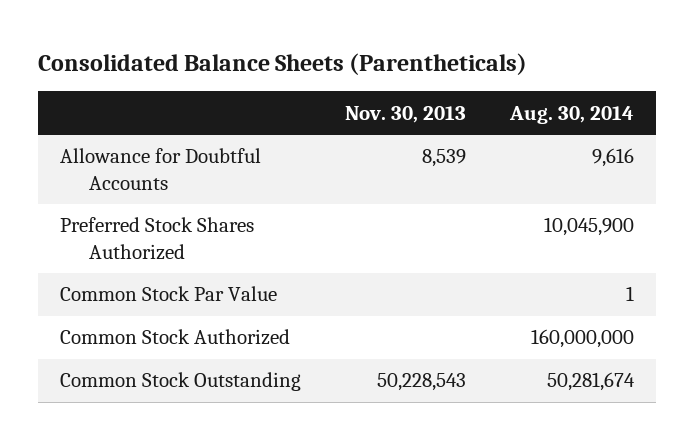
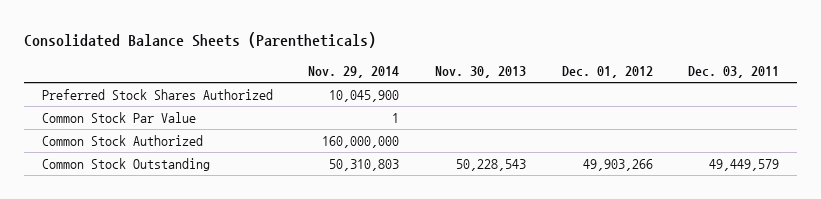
[509,105,635,124] Aug. 30, 2014 -> none
none -> [308,66,400,79] Nov. 29, 2014
none -> [561,66,653,79] Dec. 01, 2012
none -> [688,66,780,79] Dec. 03, 2011
[60,148,262,190] Allowance for Doubtful Accounts -> none

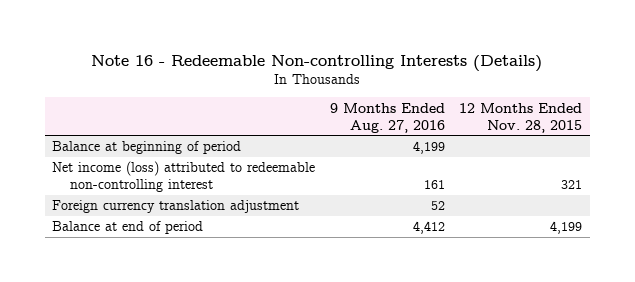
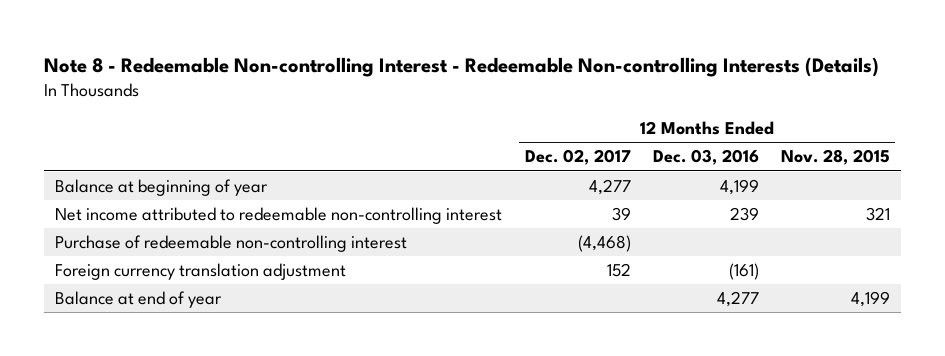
[91,54,543,72] Note 16 - Redeemable Non-controlling Interests (Details) -> [44,57,880,78] Note 8 - Redeemable Non-controlling Interest - Redeemable Non-controlling Interests (Details)
[329,102,445,133] 9 Months Ended Aug. 27, 2016 -> none
none -> [524,149,631,166] Dec. 02, 2017
none -> [652,149,759,166] Dec. 03, 2016
[52,141,242,155] Balance at beginning of period -> [55,179,269,197] Balance at beginning of year
[52,161,316,193] Net income (loss) attributed to redeemable non-controlling interest -> [55,207,503,225] Net income attributed to redeemable non-controlling interest
none -> [55,235,408,253] Purchase of redeemable non-controlling interest
[52,221,204,235] Balance at end of period -> [55,291,223,309] Balance at end of year

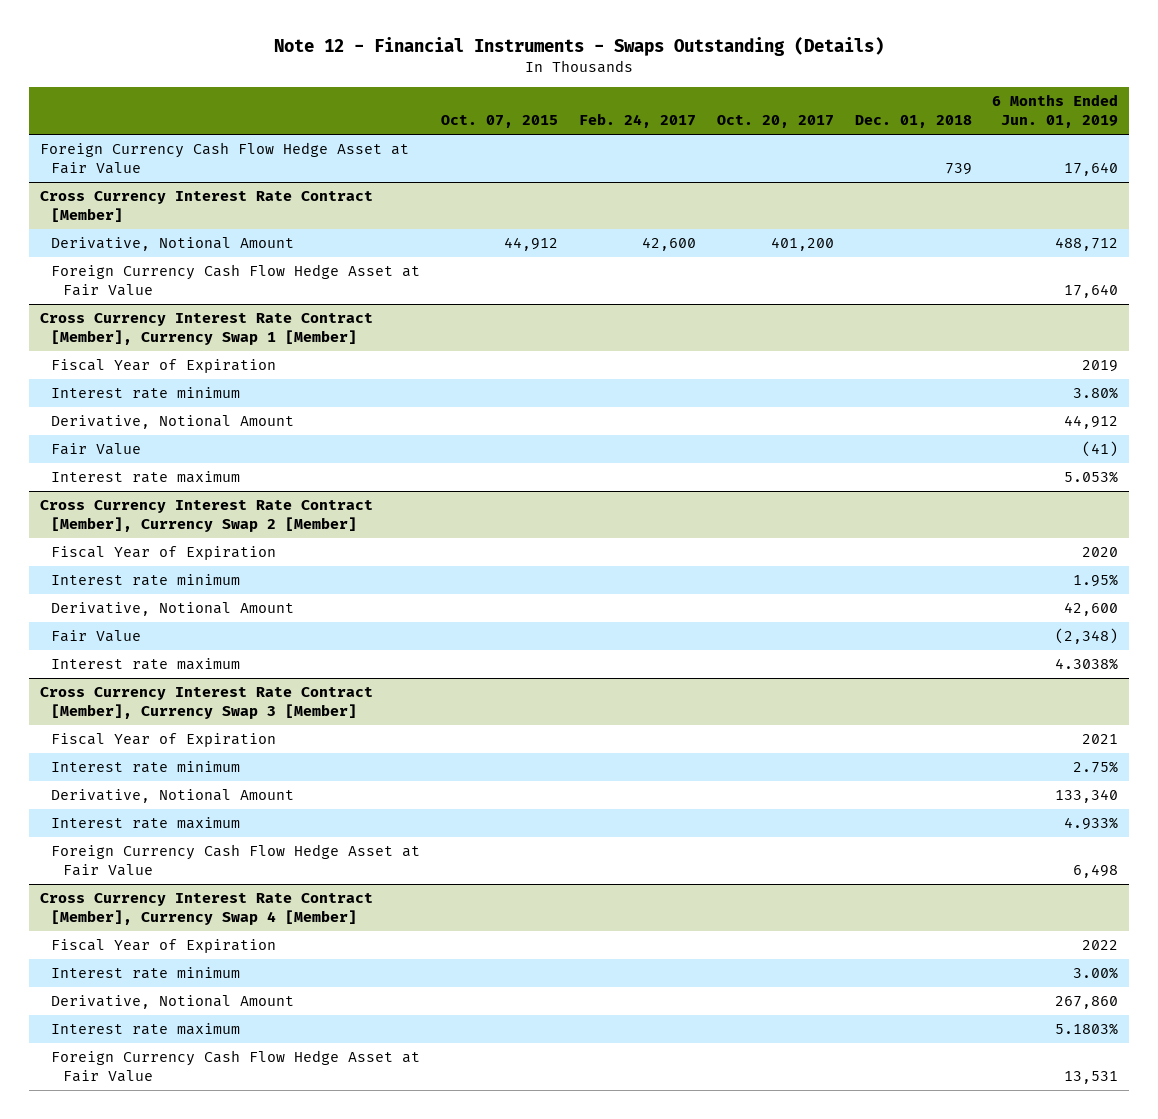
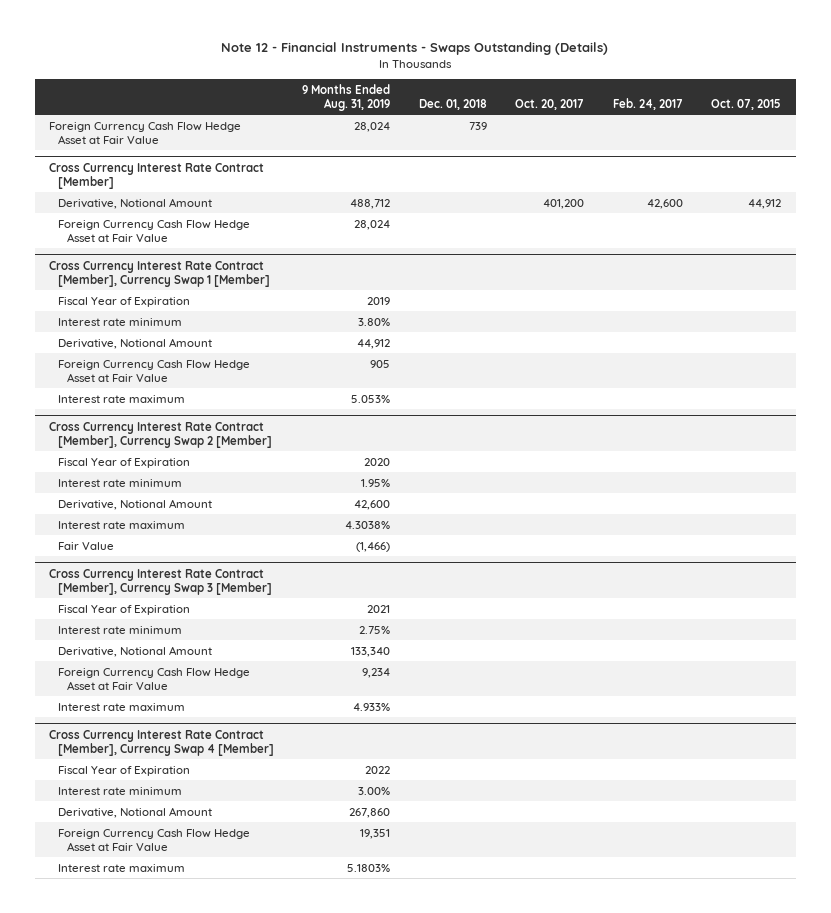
[992,94,1119,129] 6 Months Ended Jun. 01, 2019 -> none
none -> [302,83,391,111] 9 Months Ended Aug. 31, 2019
[51,443,142,456] Fair Value -> none
none -> [57,359,250,382] Foreign Currency Cash Flow Hedge Asset at Fair Value
[51,630,142,643] Fair Value -> [57,541,114,550] Fair Value
[51,817,241,830] Interest rate maximum -> [57,702,185,711] Interest rate maximum
[51,1023,241,1036] Interest rate maximum -> [57,863,185,872] Interest rate maximum

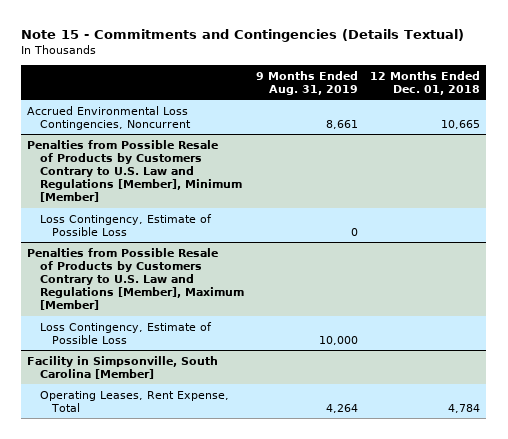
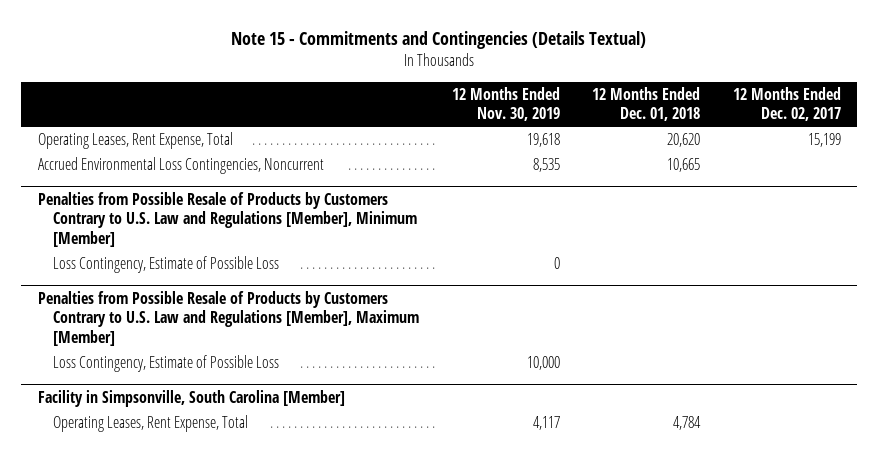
[255,70,358,95] 9 Months Ended Aug. 31, 2019 -> none
none -> [451,86,560,122] 12 Months Ended Nov. 30, 2019
none -> [732,86,841,122] 12 Months Ended Dec. 02, 2017
none -> [37,132,233,150] Operating Leases, Rent Expense, Total

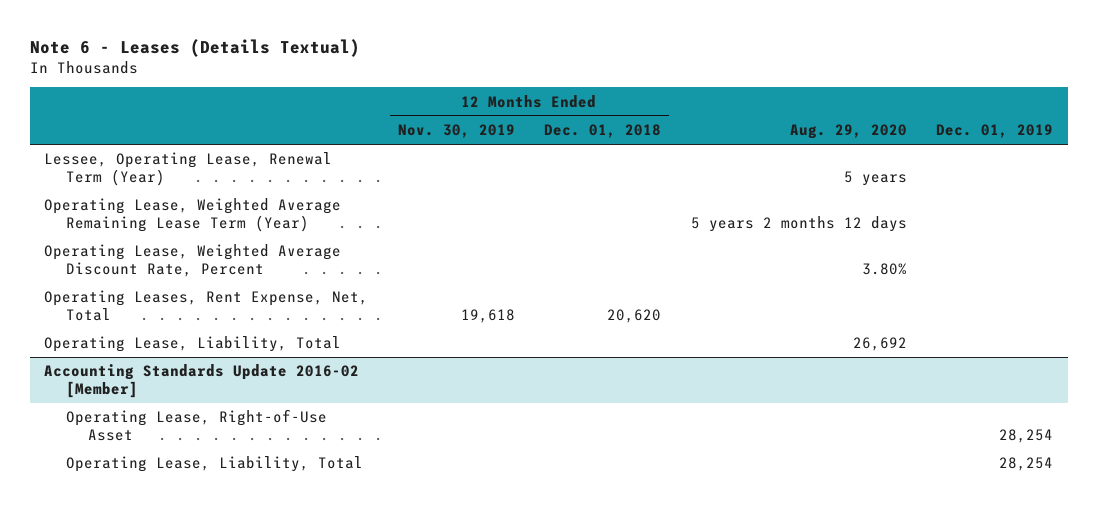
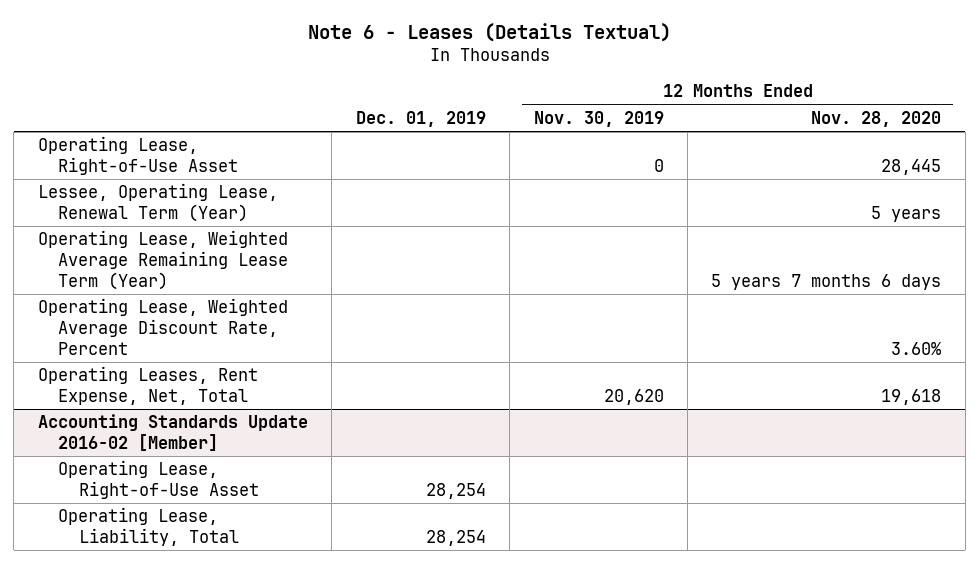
[544,124,662,139] Dec. 01, 2018 -> none
[789,124,907,140] Aug. 29, 2020 -> none
none -> [811,110,942,127] Nov. 28, 2020
none -> [37,136,239,175] Operating Lease, Right-of-Use Asset
[44,336,342,353] Operating Lease, Liability, Total -> none
[460,309,515,324] 19,618 -> [603,388,664,405] 20,620

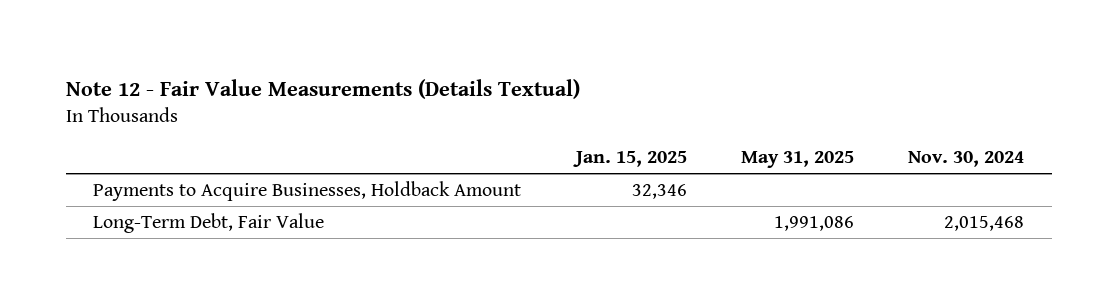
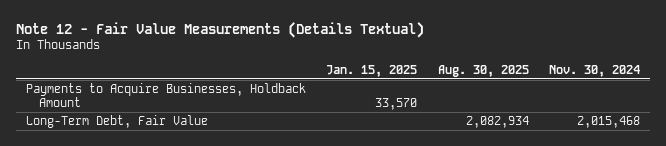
[741,151,855,169] May 31, 2025 -> none
none -> [437,64,529,77] Aug. 30, 2025
[631,184,687,200] 32,346 -> [375,98,418,111] 33,570

